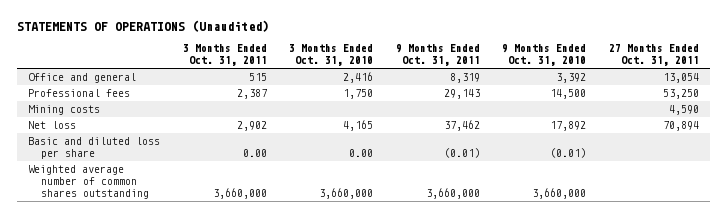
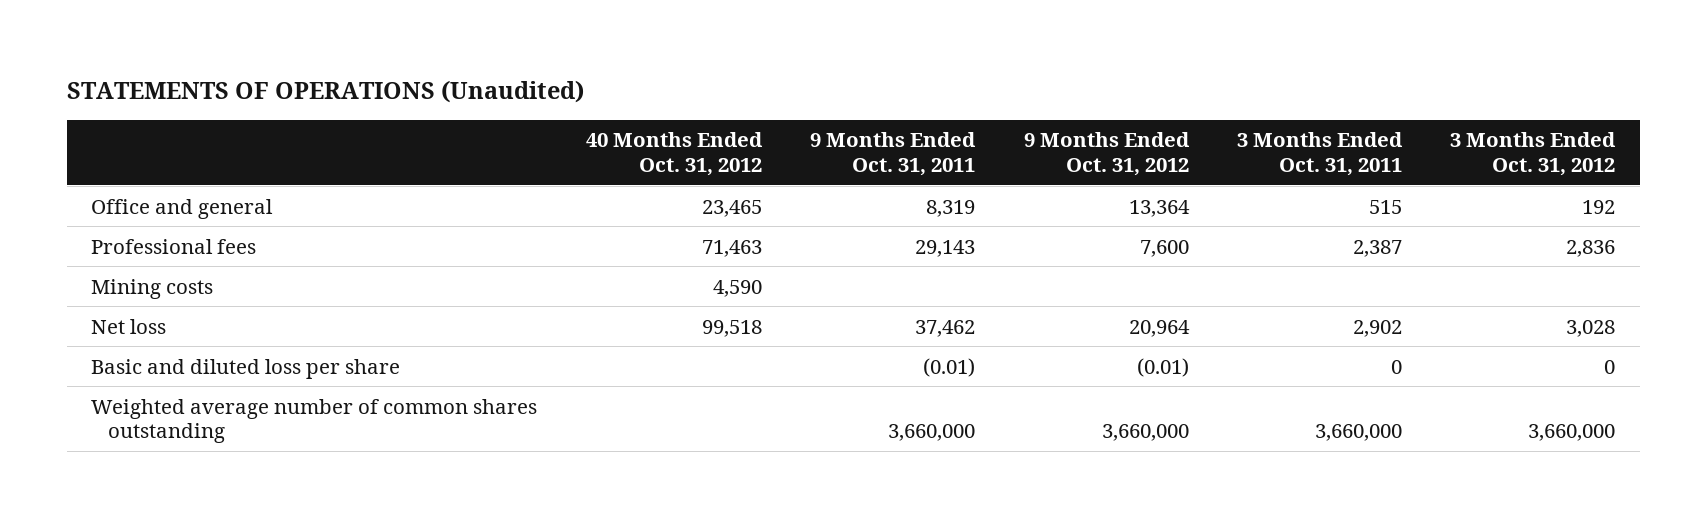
[289,44,374,67] 3 Months Ended Oct. 31, 2010 -> none
[502,44,587,67] 9 Months Ended Oct. 31, 2010 -> none
[609,44,700,67] 27 Months Ended Oct. 31, 2011 -> none
none -> [585,132,763,176] 40 Months Ended Oct. 31, 2012
none -> [1023,132,1190,176] 9 Months Ended Oct. 31, 2012
none -> [1450,132,1617,176] 3 Months Ended Oct. 31, 2012
[242,149,267,158] 0.00 -> [1391,359,1403,374] 0

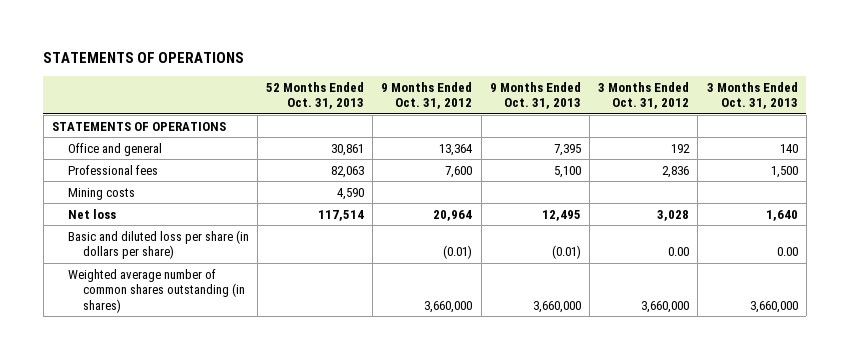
[67,80,585,104] STATEMENTS OF OPERATIONS (Unaudited) -> [43,52,245,64] STATEMENTS OF OPERATIONS
[585,132,763,176] 40 Months Ended Oct. 31, 2012 -> none
[810,132,977,176] 9 Months Ended Oct. 31, 2011 -> none
[1237,132,1404,176] 3 Months Ended Oct. 31, 2011 -> none
none -> [265,81,364,110] 52 Months Ended Oct. 31, 2013
none -> [489,81,581,110] 9 Months Ended Oct. 31, 2013
none -> [706,81,798,110] 3 Months Ended Oct. 31, 2013
none -> [52,121,227,131] STATEMENTS OF OPERATIONS
[91,358,401,379] Basic and diluted loss per share -> [67,229,249,260] Basic and diluted loss per share (in dollars per share)
[1604,359,1616,374] 0 -> [668,247,690,257] 0.00
[91,398,538,444] Weighted average number of common shares outstanding -> [67,268,246,313] Weighted average number of common shares outstanding (in shares)

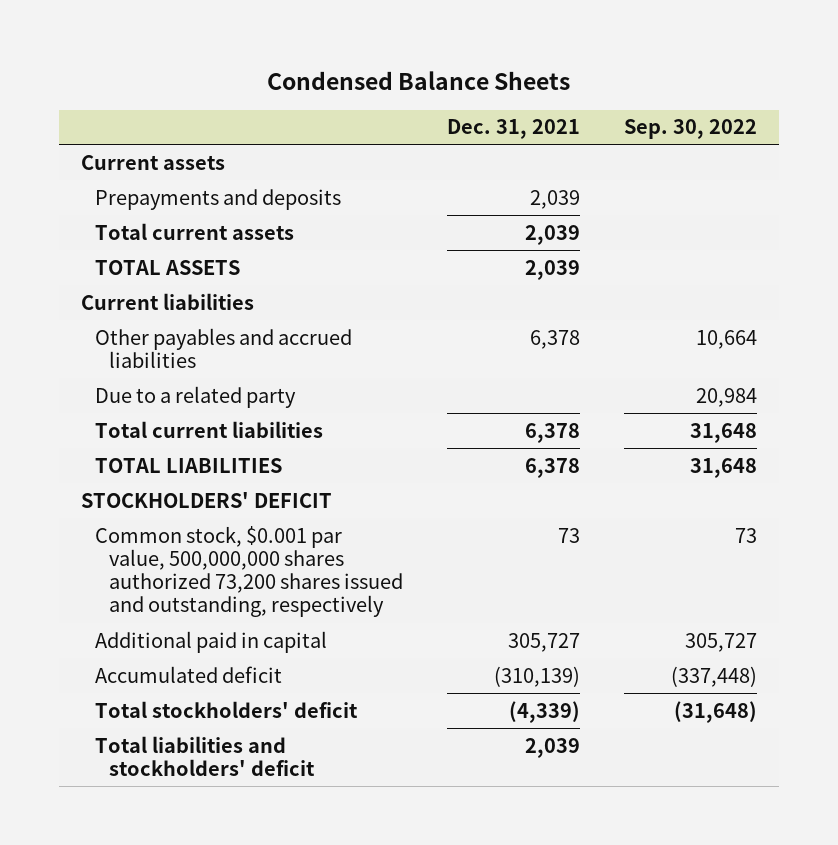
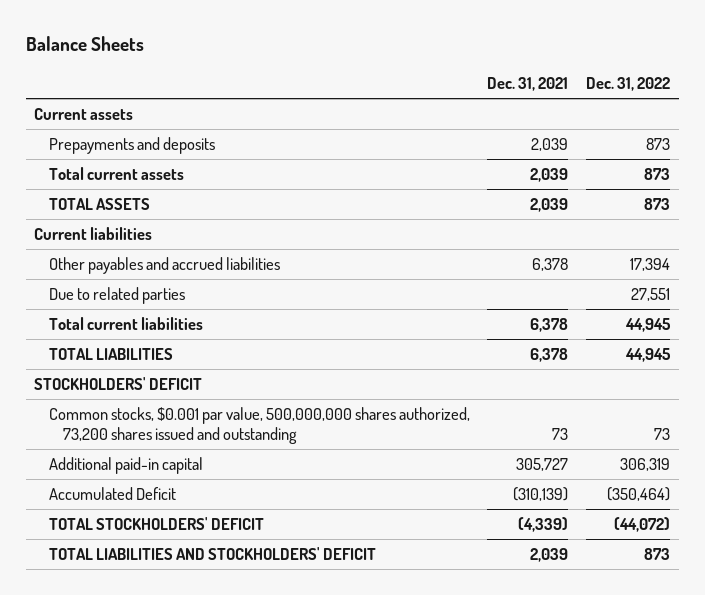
[266,70,570,90] Condensed Balance Sheets -> [25,36,144,52] Balance Sheets
[623,119,757,140] Sep. 30, 2022 -> none
none -> [586,77,671,92] Dec. 31, 2022
[94,385,296,408] Due to a related party -> [48,287,185,305] Due to related parties
[94,525,403,618] Common stock, $0.001 par value, 500,000,000 shares authorized 73,200 shares issued and outstanding, respectively -> [48,407,470,444] Common stocks, $0.001 par value, 500,000,000 shares authorized, 73,200 shares issued and outstanding
[94,630,327,653] Additional paid in capital -> [48,457,203,475] Additional paid-in capital
[94,665,282,683] Accumulated deficit -> [48,487,176,501] Accumulated Deficit
[94,700,358,718] Total stockholders' deficit -> [48,517,264,531] TOTAL STOCKHOLDERS' DEFICIT
[94,735,315,776] Total liabilities and stockholders' deficit -> [48,547,376,561] TOTAL LIABILITIES AND STOCKHOLDERS' DEFICIT

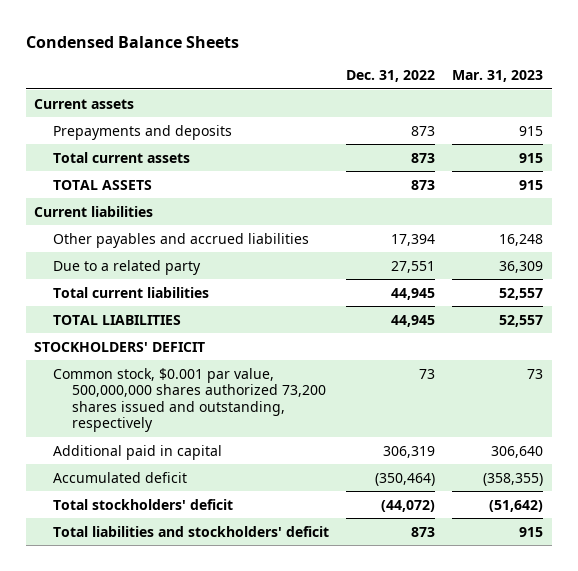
[25,36,144,52] Balance Sheets -> [25,35,239,48] Condensed Balance Sheets
[487,77,569,92] Dec. 31, 2021 -> none
none -> [452,70,544,83] Mar. 31, 2023
[48,287,185,305] Due to related parties -> [53,259,202,275] Due to a related party
[48,407,470,444] Common stocks, $0.001 par value, 500,000,000 shares authorized, 73,200 shares issued and outstanding -> [53,367,327,432] Common stock, $0.001 par value, 500,000,000 shares authorized 73,200 shares issued and outstanding, respectively
[48,457,203,475] Additional paid-in capital -> [53,444,223,460] Additional paid in capital
[48,487,176,501] Accumulated Deficit -> [53,471,188,483] Accumulated deficit
[48,517,264,531] TOTAL STOCKHOLDERS' DEFICIT -> [53,498,234,510] Total stockholders' deficit
[48,547,376,561] TOTAL LIABILITIES AND STOCKHOLDERS' DEFICIT -> [53,525,330,537] Total liabilities and stockholders' deficit

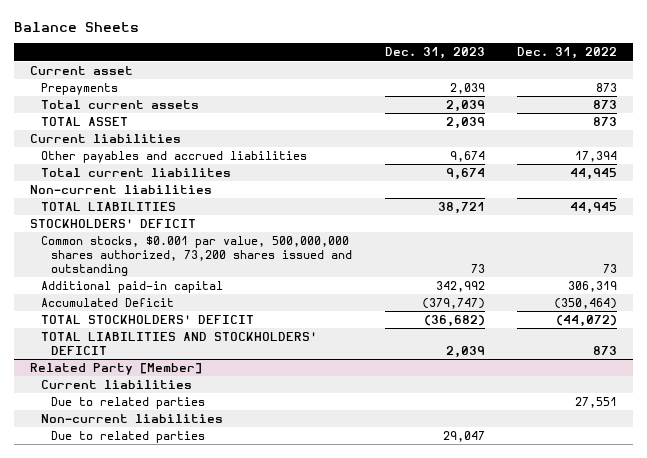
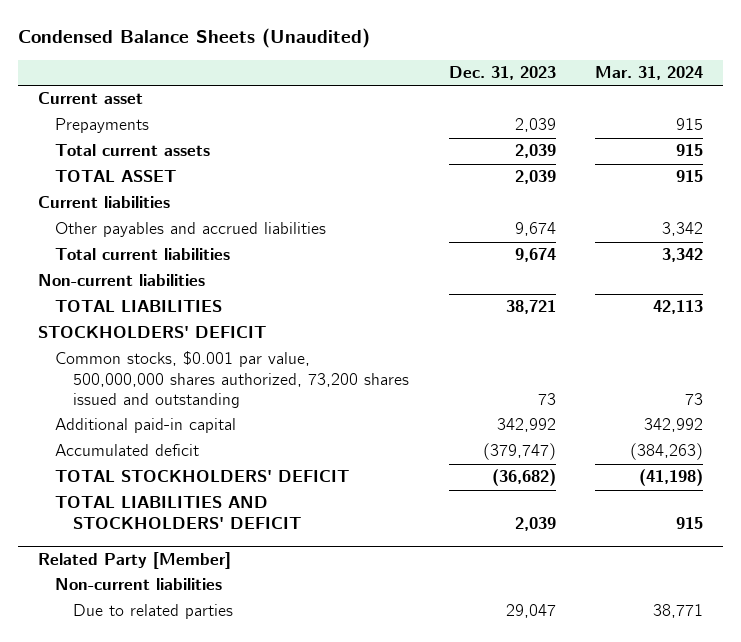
[13,21,139,32] Balance Sheets -> [17,28,370,49] Condensed Balance Sheets (Unaudited)
[517,47,618,60] Dec. 31, 2022 -> none
none -> [595,66,704,81] Mar. 31, 2024
[40,168,231,178] Total current liabilites -> [55,248,231,261] Total current liabilities
[40,298,174,308] Accumulated Deficit -> [55,444,200,457] Accumulated deficit
[40,380,192,390] Current liabilities -> none
[51,397,206,410] Due to related parties -> none

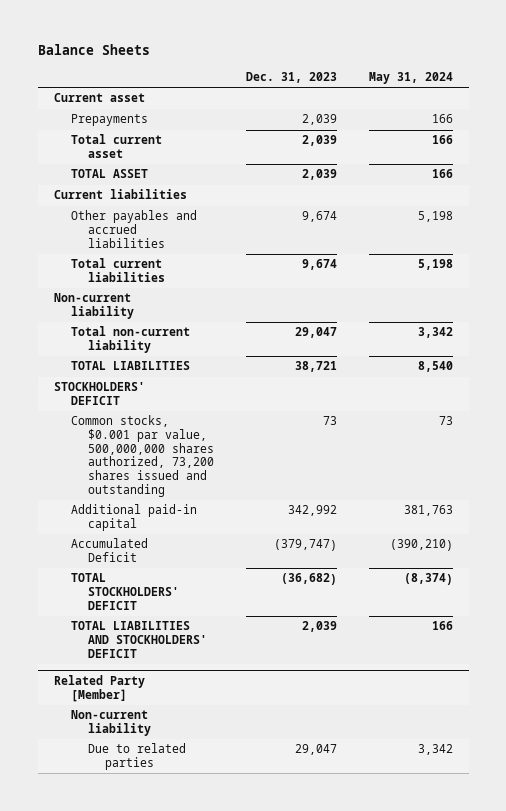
[17,28,370,49] Condensed Balance Sheets (Unaudited) -> [37,44,150,56] Balance Sheets
[595,66,704,81] Mar. 31, 2024 -> none
none -> [368,71,453,84] May 31, 2024
[55,144,211,157] Total current assets -> [70,134,162,159] Total current asset
[37,274,205,287] Non-current liabilities -> [53,293,134,320] Non-current liability
none -> [70,326,190,354] Total non-current liability
[55,444,200,457] Accumulated deficit -> [70,538,148,563] Accumulated Deficit
[55,578,223,591] Non-current liabilities -> [70,710,152,737] Non-current liability

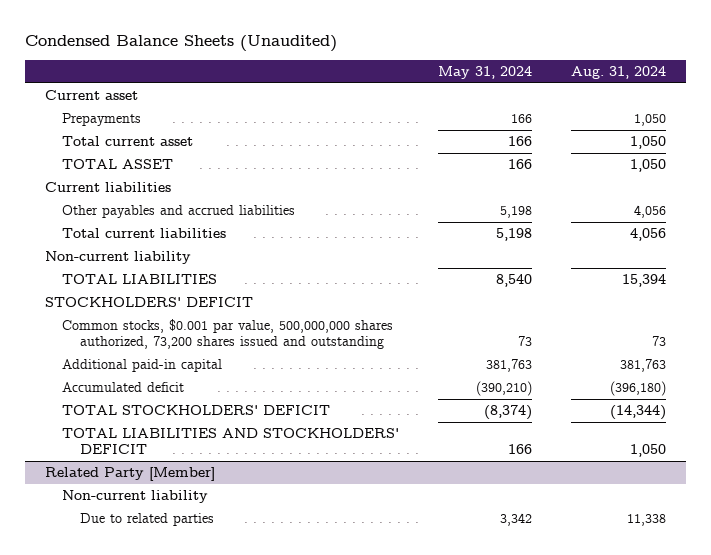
[37,44,150,56] Balance Sheets -> [25,35,338,53] Condensed Balance Sheets (Unaudited)
[245,71,337,83] Dec. 31, 2023 -> none
none -> [571,65,667,79] Aug. 31, 2024
[70,326,190,354] Total non-current liability -> none
[70,538,148,563] Accumulated Deficit -> [62,382,185,393] Accumulated deficit

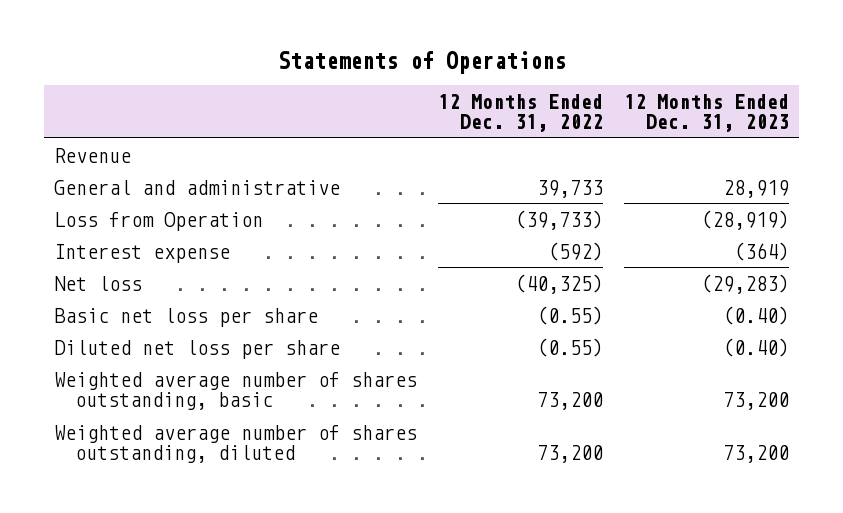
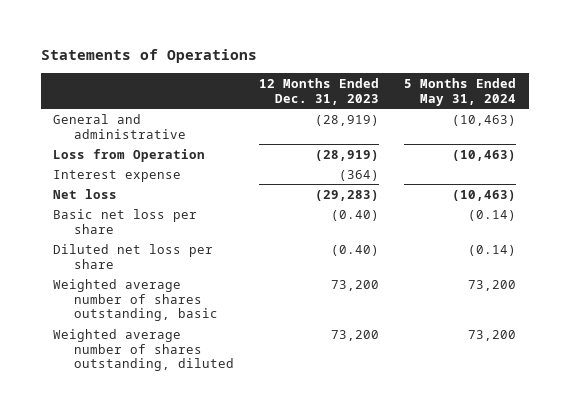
[438,93,604,133] 12 Months Ended Dec. 31, 2022 -> none
none -> [404,77,517,106] 5 Months Ended May 31, 2024
[54,147,132,163] Revenue -> none
[722,179,789,198] 28,919 -> [314,114,379,126] (28,919)

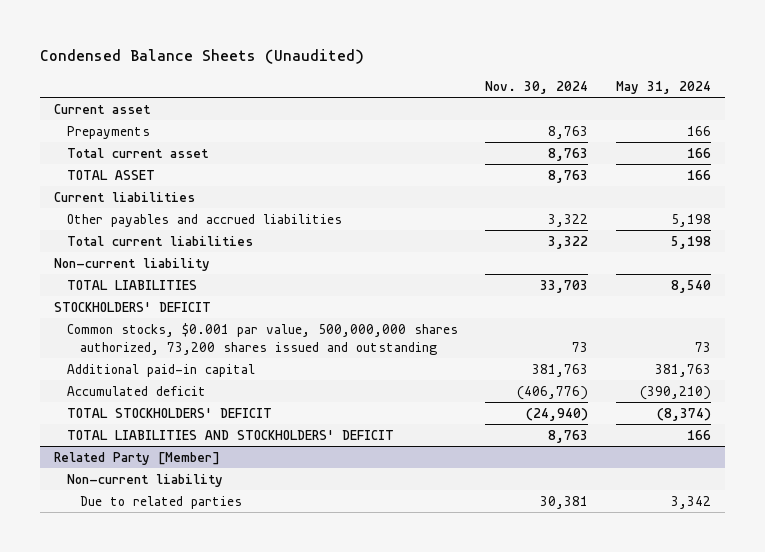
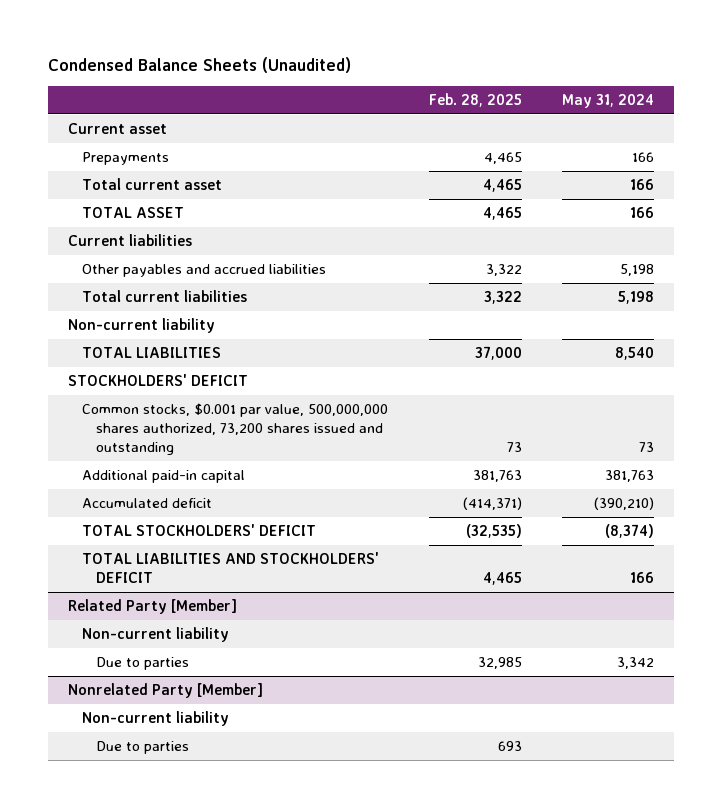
[485,80,589,94] Nov. 30, 2024 -> none
none -> [428,93,522,108] Feb. 28, 2025
[79,495,242,509] Due to related parties -> [96,656,190,670] Due to parties
none -> [68,682,264,698] Nonrelated Party [Member]
none -> [82,710,230,726] Non-current liability
none -> [96,740,190,754] Due to parties

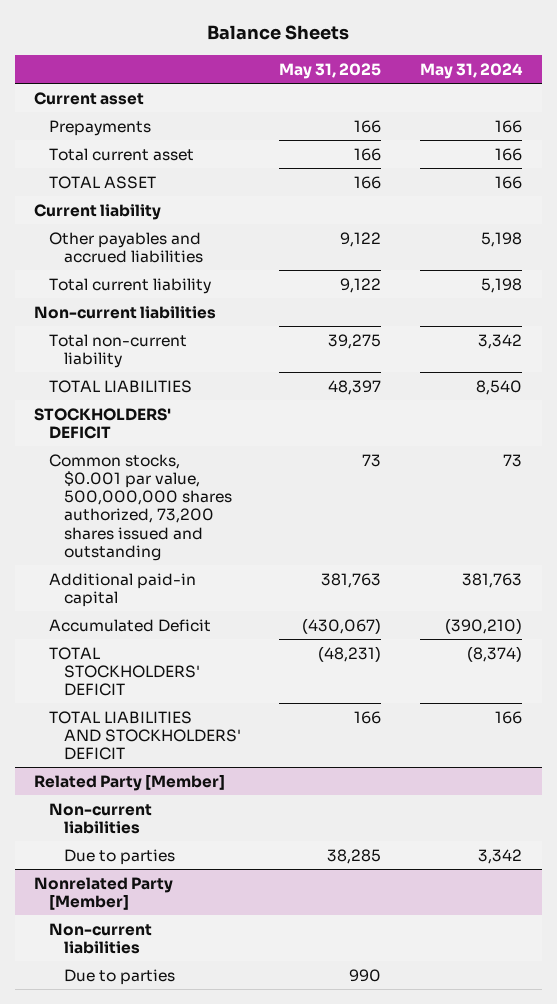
[48,57,352,74] Condensed Balance Sheets (Unaudited) -> [207,25,350,41] Balance Sheets
[428,93,522,108] Feb. 28, 2025 -> none
none -> [279,62,382,79] May 31, 2025
[68,233,193,246] Current liabilities -> [34,203,162,220] Current liability
[82,289,248,302] Total current liabilities -> [49,277,212,294] Total current liability
[68,317,216,333] Non-current liability -> [34,305,217,319] Non-current liabilities
none -> [49,333,188,368] Total non-current liability
[82,497,213,508] Accumulated deficit -> [49,618,212,632] Accumulated Deficit
[82,626,230,642] Non-current liability -> [49,802,153,834] Non-current liabilities
[82,710,230,726] Non-current liability -> [49,922,153,954] Non-current liabilities

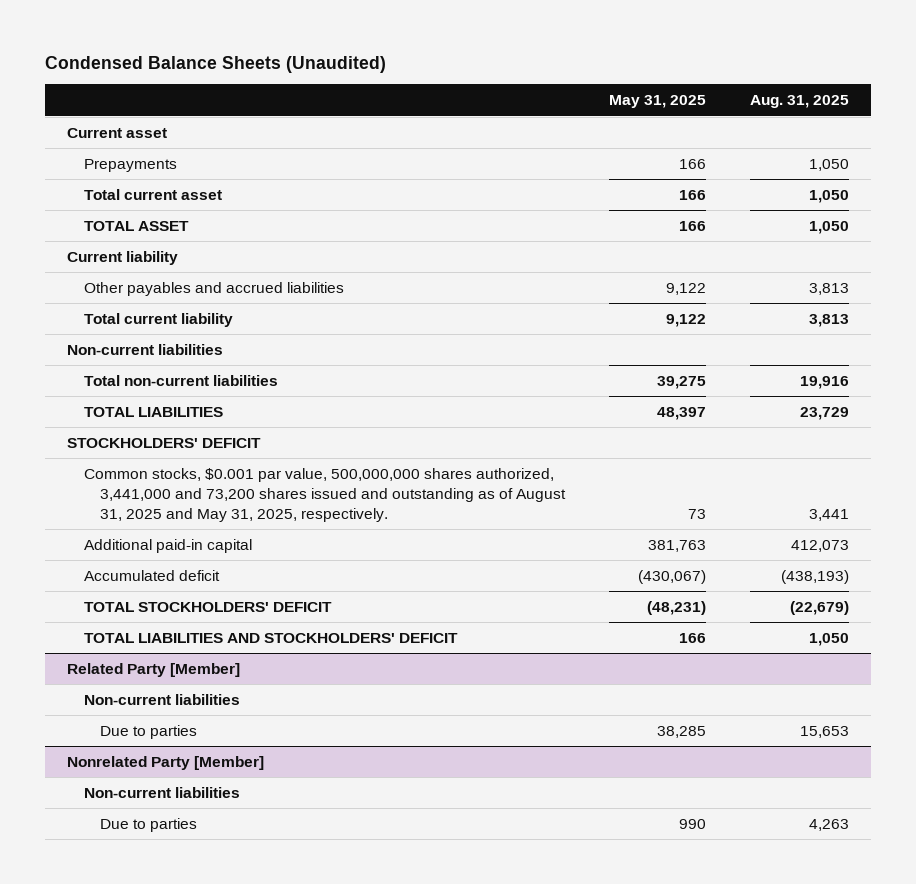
[207,25,350,41] Balance Sheets -> [45,56,387,74] Condensed Balance Sheets (Unaudited)
[420,62,524,79] May 31, 2024 -> none
none -> [750,95,850,109] Aug. 31, 2025
[49,333,188,368] Total non-current liability -> [83,375,278,387] Total non-current liabilities
[49,453,232,561] Common stocks, $0.001 par value, 500,000,000 shares authorized, 73,200 shares issued and outstanding -> [83,468,567,522] Common stocks, $0.001 par value, 500,000,000 shares authorized, 3,441,000 and 73,200 shares issued and outstanding as of August 31, 2025 and May 31, 2025, respectively.
[49,618,212,632] Accumulated Deficit -> [83,570,220,582] Accumulated deficit

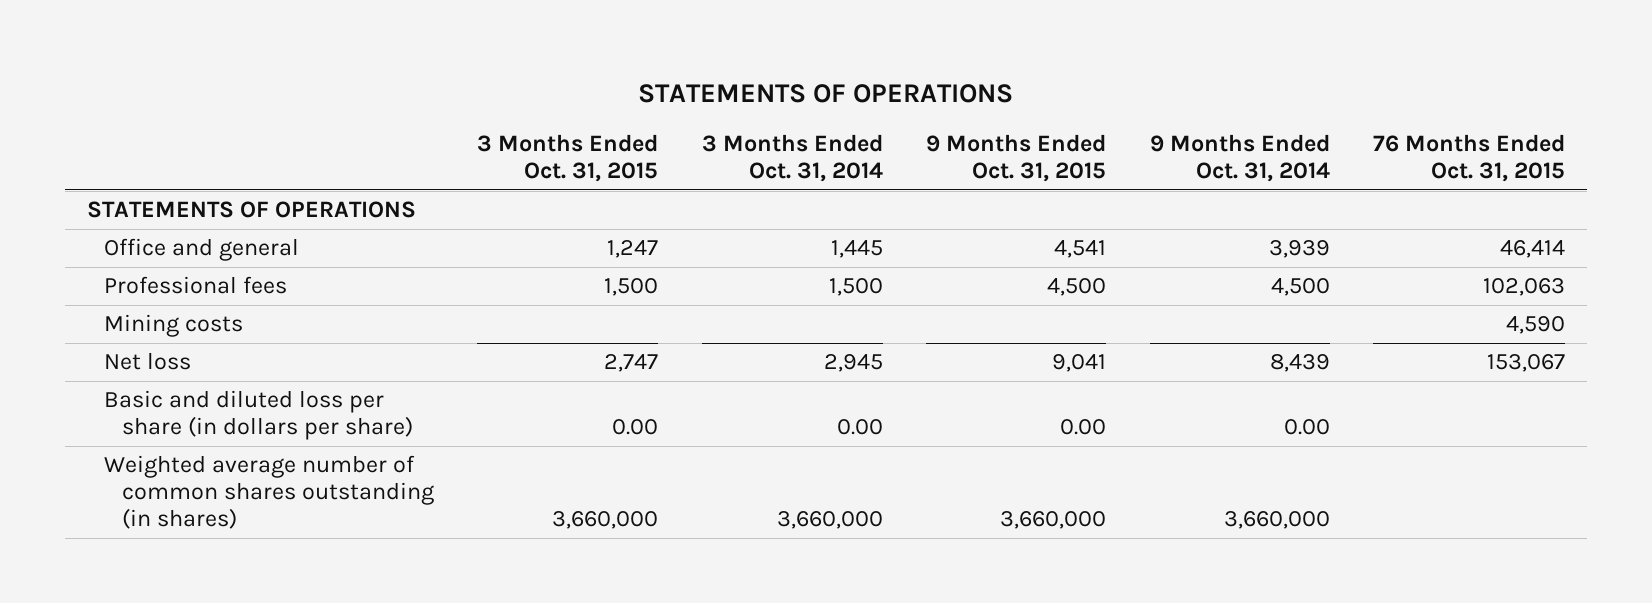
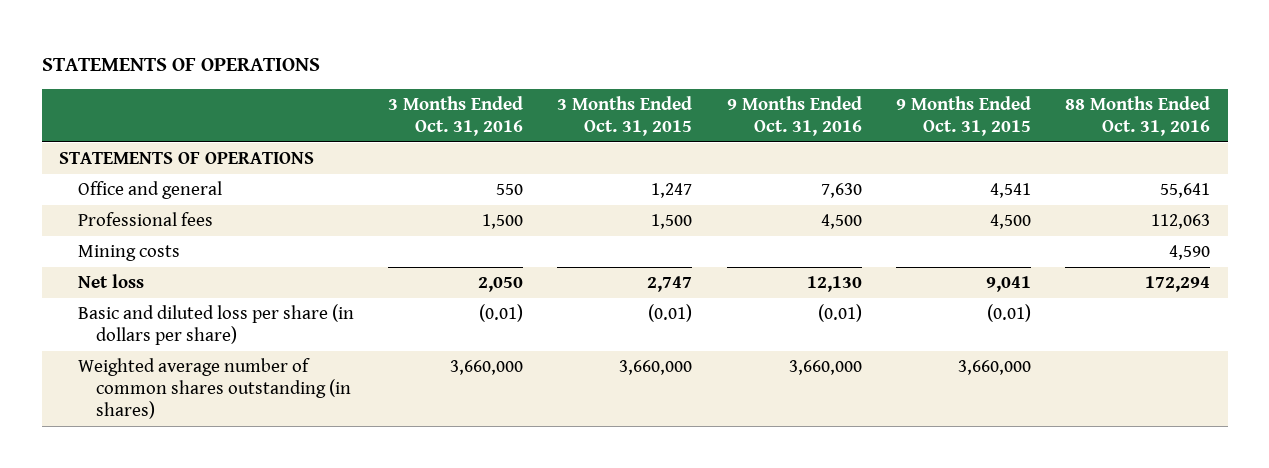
[701,134,883,183] 3 Months Ended Oct. 31, 2014 -> none
[1149,134,1330,183] 9 Months Ended Oct. 31, 2014 -> none
[1373,134,1566,183] 76 Months Ended Oct. 31, 2015 -> none
none -> [388,96,524,137] 3 Months Ended Oct. 31, 2016
none -> [726,96,862,137] 9 Months Ended Oct. 31, 2016
none -> [1065,96,1211,137] 88 Months Ended Oct. 31, 2016
[612,419,659,436] 0.00 -> [648,304,693,323] (0.01)
[1060,419,1107,436] 0.00 -> [987,304,1032,323] (0.01)

